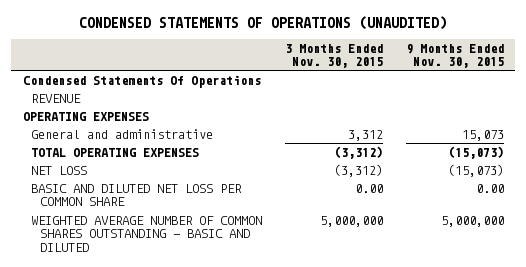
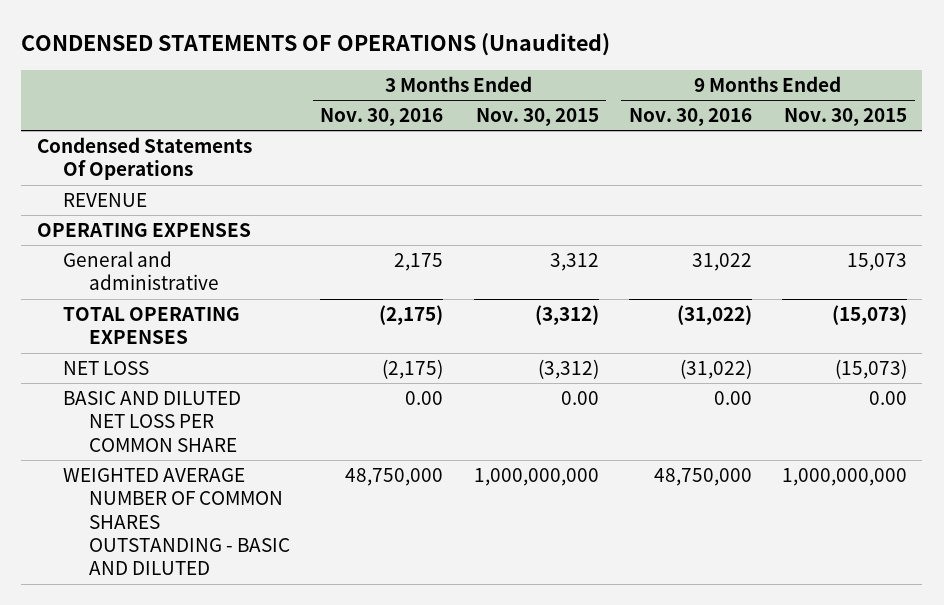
[79,15,448,30] CONDENSED STATEMENTS OF OPERATIONS (UNAUDITED) -> [21,32,611,56] CONDENSED STATEMENTS OF OPERATIONS (Unaudited)
none -> [320,108,444,127] Nov. 30, 2016
none -> [628,108,752,127] Nov. 30, 2016
[320,216,384,228] 5,000,000 -> [473,468,599,487] 1,000,000,000
[440,216,504,228] 5,000,000 -> [782,468,908,487] 1,000,000,000

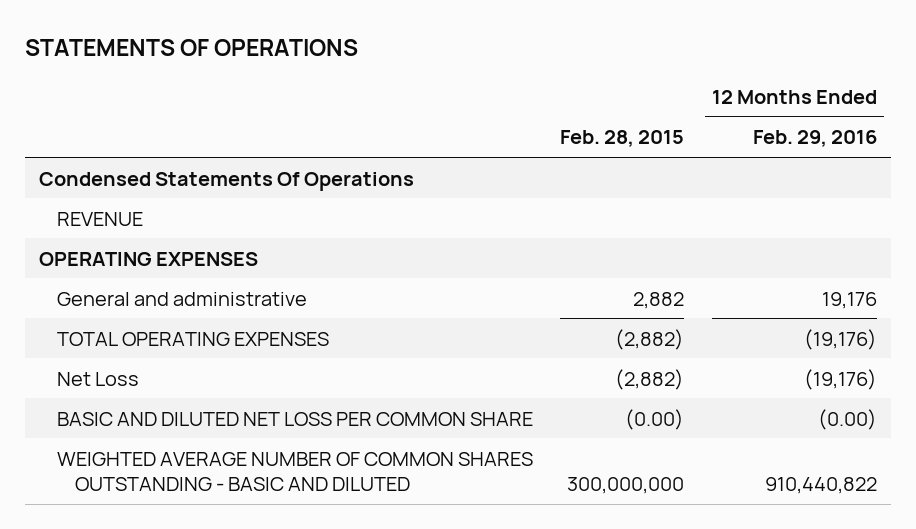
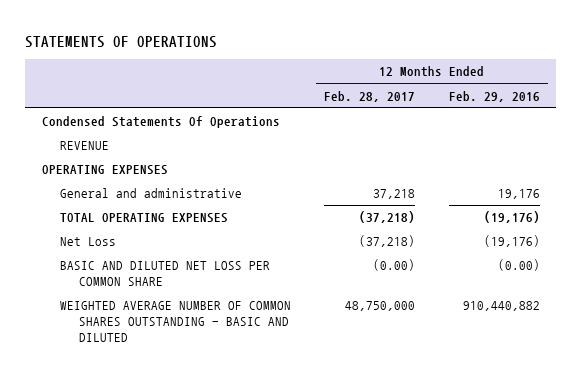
[560,130,685,148] Feb. 28, 2015 -> none
none -> [324,90,416,102] Feb. 28, 2017
[765,477,878,495] 910,440,822 -> [462,301,540,312] 910,440,882

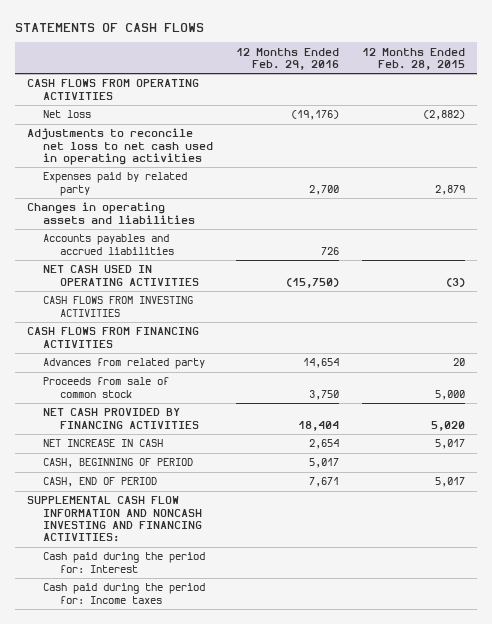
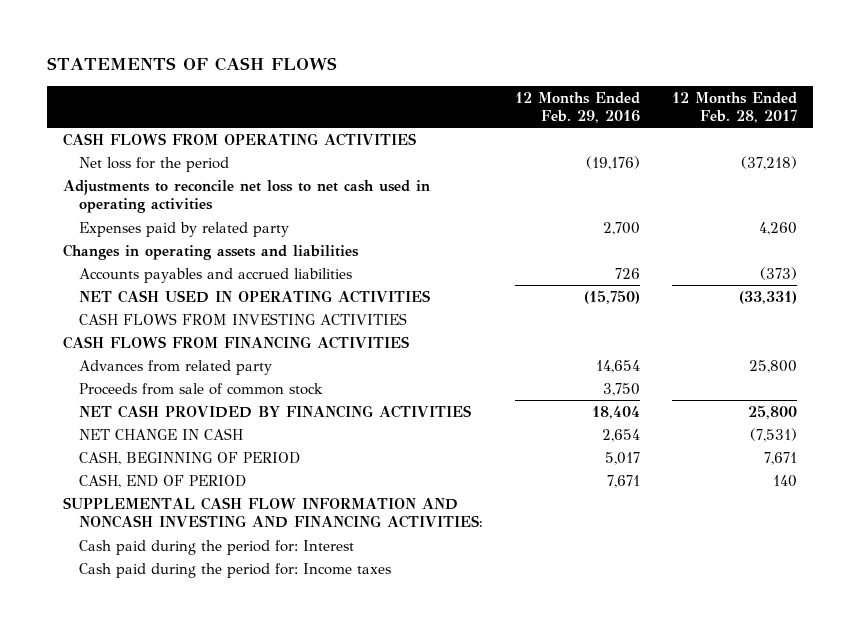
[362,47,466,70] 12 Months Ended Feb. 28, 2015 -> none
none -> [671,91,797,123] 12 Months Ended Feb. 28, 2017
[43,110,92,119] Net loss -> [79,156,230,172] Net loss for the period
[43,439,164,448] NET INCREASE IN CASH -> [79,427,244,440] NET CHANGE IN CASH

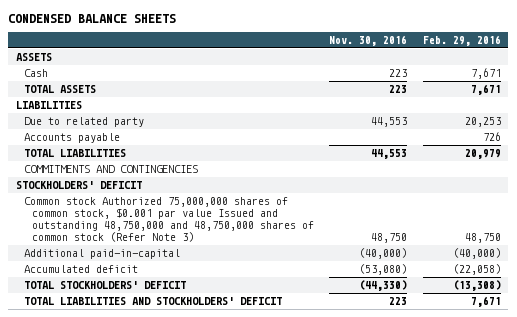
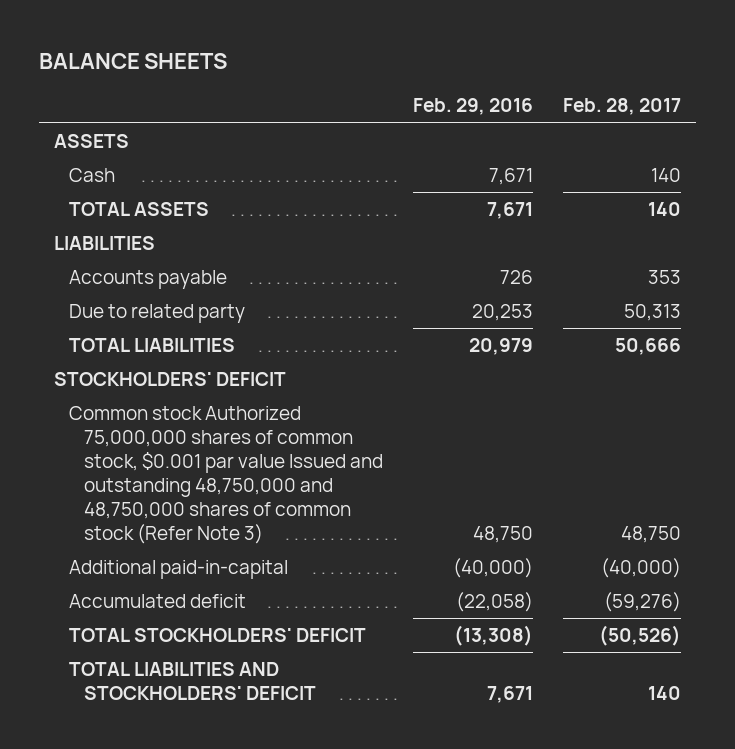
[8,13,177,23] CONDENSED BALANCE SHEETS -> [39,53,228,70] BALANCE SHEETS
[329,35,408,47] Nov. 30, 2016 -> none
none -> [563,98,682,116] Feb. 28, 2017
[24,117,145,128] Due to related party -> [69,304,246,324] Due to related party
[24,165,199,174] COMMITMENTS AND CONTINGENCIES -> none

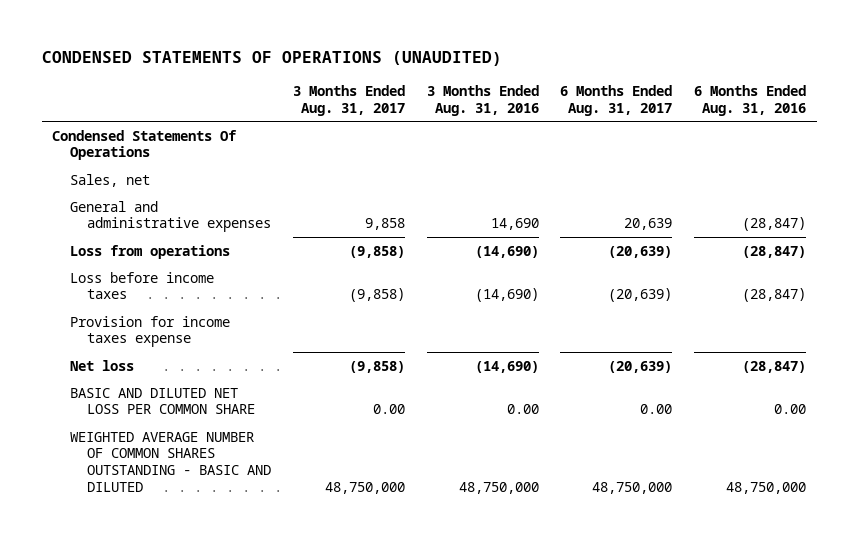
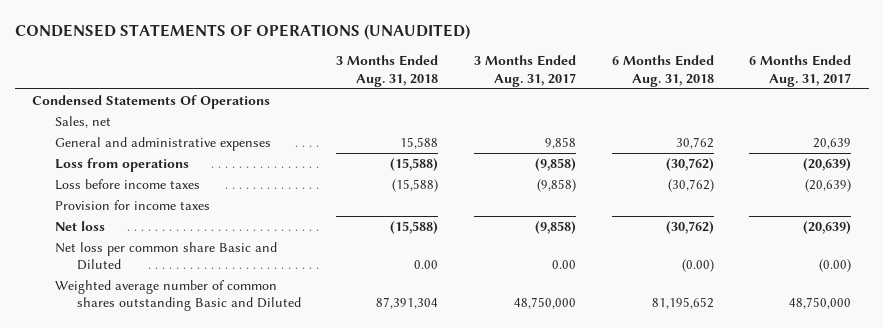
[426,84,539,116] 3 Months Ended Aug. 31, 2016 -> none
[694,84,807,116] 6 Months Ended Aug. 31, 2016 -> none
none -> [336,55,439,87] 3 Months Ended Aug. 31, 2018
none -> [611,55,714,87] 6 Months Ended Aug. 31, 2018
[69,315,230,348] Provision for income taxes expense -> [54,200,210,211] Provision for income taxes
[69,387,255,415] BASIC AND DILUTED NET LOSS PER COMMON SHARE -> [54,242,277,271] Net loss per common share Basic and Diluted
[640,404,673,415] 0.00 -> [819,259,852,273] (0.00)
[69,431,271,493] WEIGHTED AVERAGE NUMBER OF COMMON SHARES OUTSTANDING - BASIC AND DILUTED -> [54,280,301,312] Weighted average number of common shares outstanding Basic and Diluted

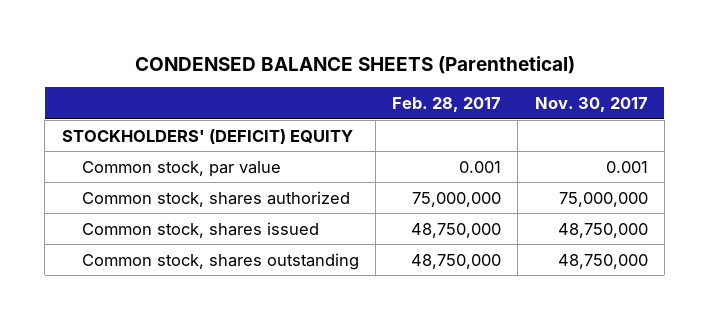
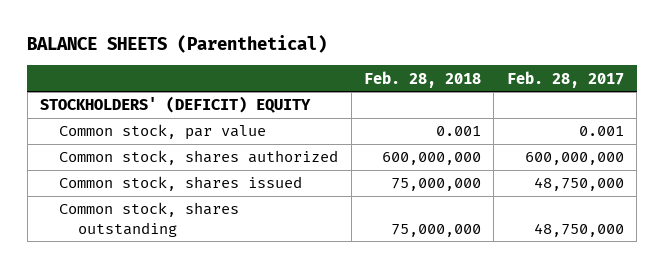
[134,55,575,74] CONDENSED BALANCE SHEETS (Parenthetical) -> [27,35,328,54] BALANCE SHEETS (Parenthetical)
[534,97,648,113] Nov. 30, 2017 -> none
none -> [363,70,481,88] Feb. 28, 2018
[412,191,502,207] 75,000,000 -> [524,152,624,166] 600,000,000

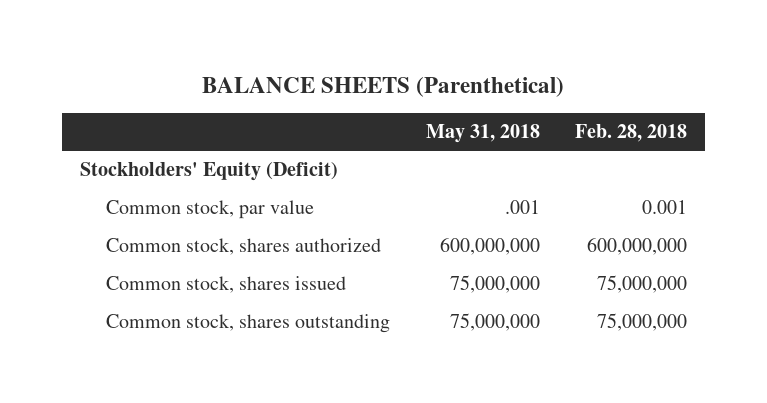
[506,70,624,88] Feb. 28, 2017 -> none
none -> [425,124,540,144] May 31, 2018
[40,96,312,114] STOCKHOLDERS' (DEFICIT) EQUITY -> [79,162,338,182] Stockholders' Equity (Deficit)

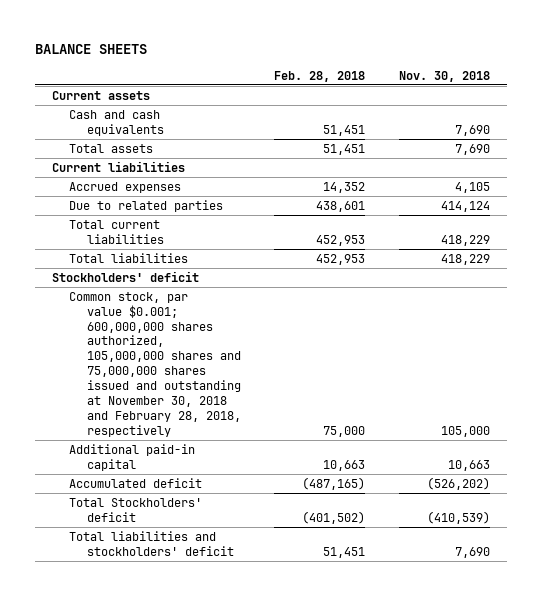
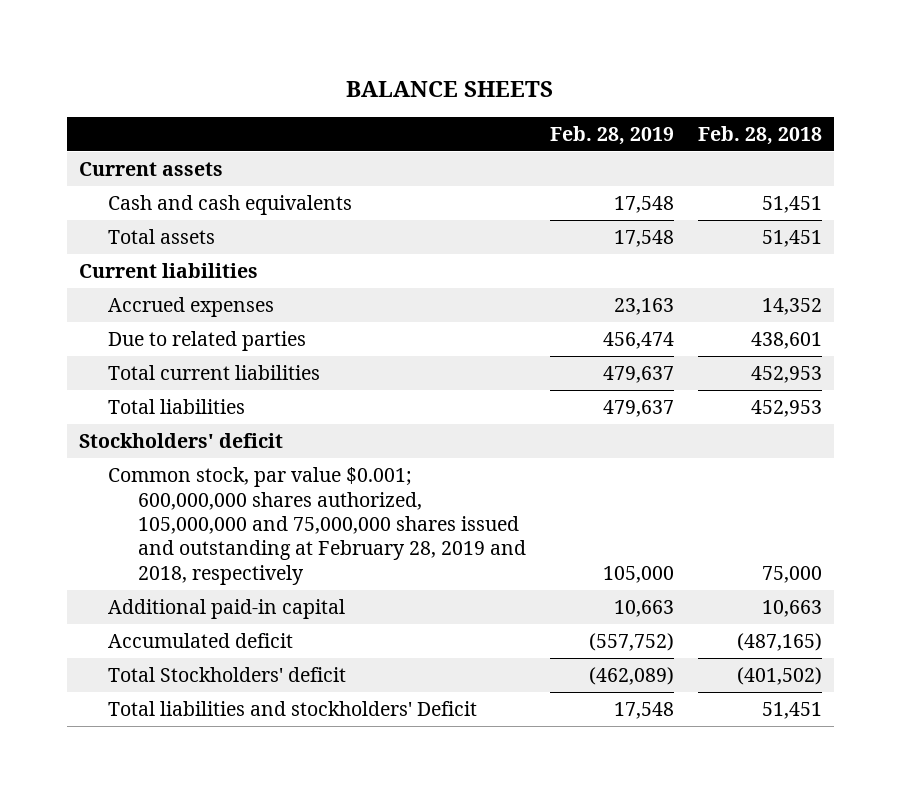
[398,70,490,82] Nov. 30, 2018 -> none
none -> [549,125,674,145] Feb. 28, 2019
[69,291,241,437] Common stock, par value $0.001; 600,000,000 shares authorized, 105,000,000 shares and 75,000,000 shares issued and outstanding at November 30, 2018 and February 28, 2018, respectively -> [108,467,527,585] Common stock, par value $0.001; 600,000,000 shares authorized, 105,000,000 and 75,000,000 shares issued and outstanding at February 28, 2019 and 2018, respectively
[69,530,234,556] Total liabilities and stockholders' deficit -> [108,701,478,717] Total liabilities and stockholders' Deficit

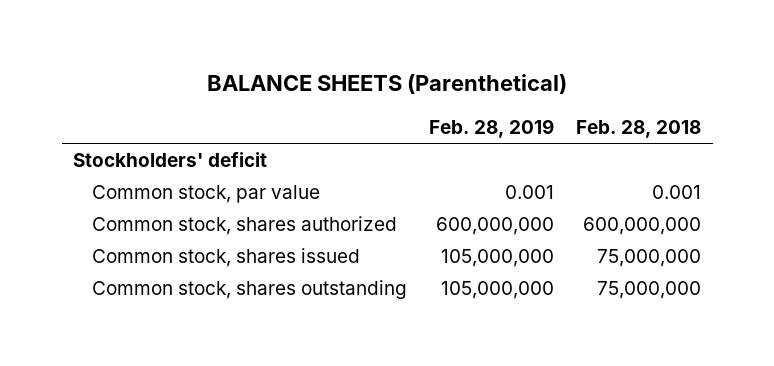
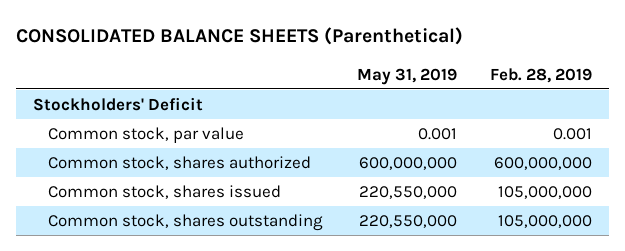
[207,74,568,95] BALANCE SHEETS (Parenthetical) -> [15,27,463,46] CONSOLIDATED BALANCE SHEETS (Parenthetical)
[576,119,702,138] Feb. 28, 2018 -> none
none -> [356,67,457,85] May 31, 2019
[72,152,267,168] Stockholders' deficit -> [32,96,203,111] Stockholders' Deficit

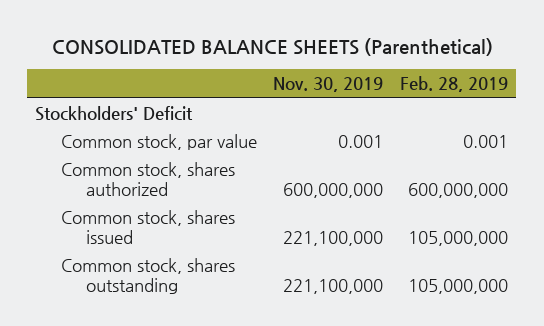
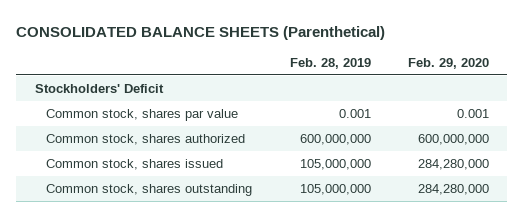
[273,77,384,93] Nov. 30, 2019 -> none
none -> [407,57,489,69] Feb. 29, 2020
[60,133,257,150] Common stock, par value -> [46,108,239,121] Common stock, shares par value

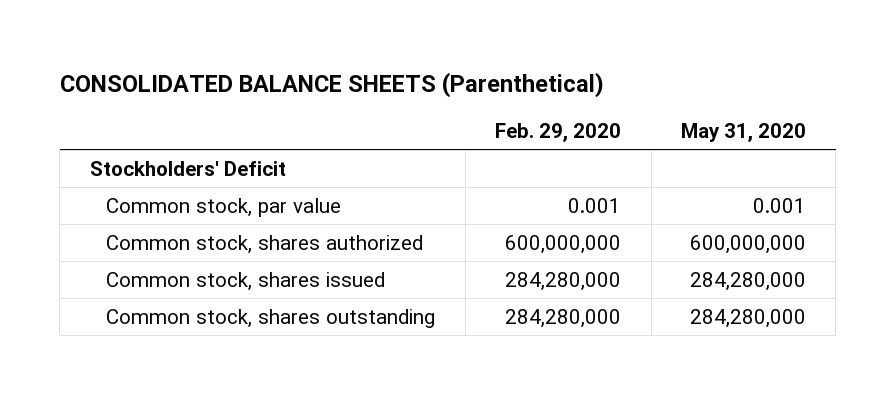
[289,57,371,69] Feb. 28, 2019 -> none
none -> [681,123,807,143] May 31, 2020
[46,108,239,121] Common stock, shares par value -> [106,197,342,217] Common stock, par value

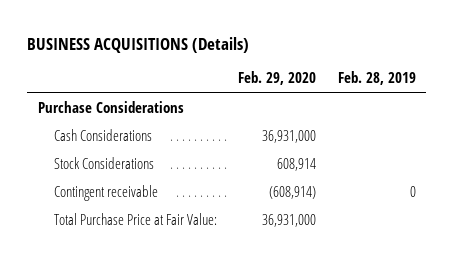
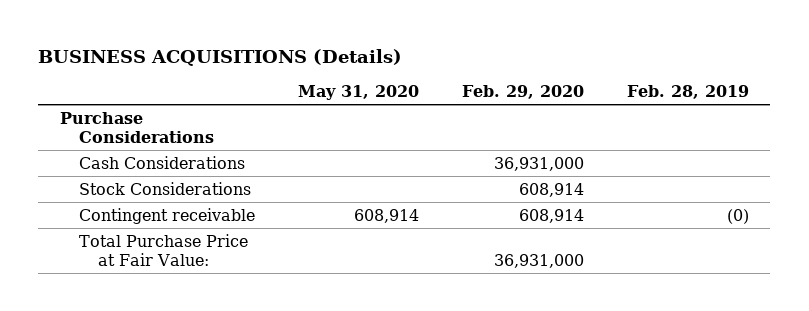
none -> [297,85,419,101] May 31, 2020
[269,186,317,200] (608,914) -> [518,208,584,223] 608,914
[409,186,416,198] 0 -> [726,208,749,224] (0)

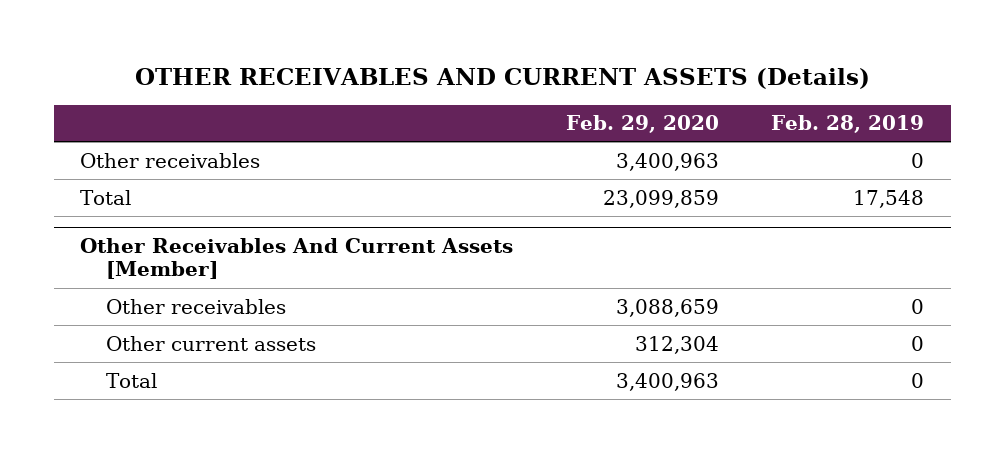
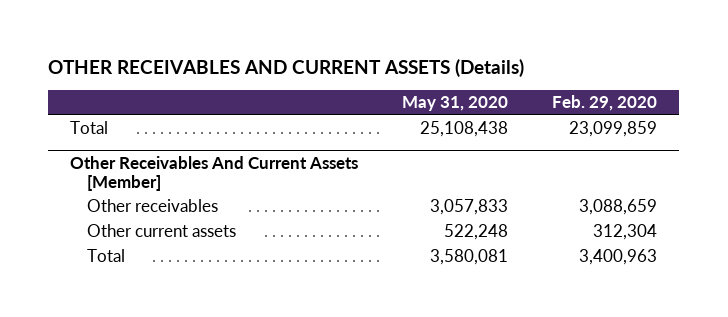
[771,115,925,134] Feb. 28, 2019 -> none
none -> [402,96,509,112] May 31, 2020
[80,152,261,168] Other receivables -> none

